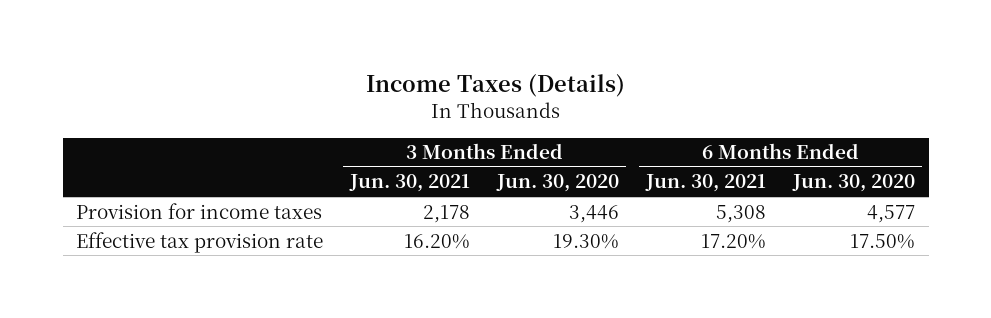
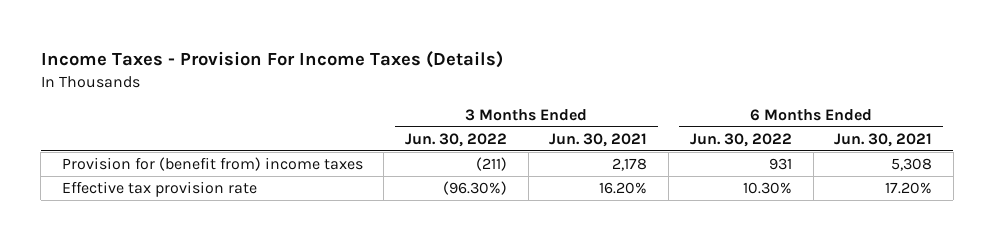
[365,74,625,98] Income Taxes (Details) -> [40,51,503,69] Income Taxes - Provision For Income Taxes (Details)
[496,174,620,193] Jun. 30, 2020 -> none
[792,174,916,193] Jun. 30, 2020 -> none
none -> [405,132,508,147] Jun. 30, 2022
none -> [689,132,792,147] Jun. 30, 2022
[76,202,323,219] Provision for income taxes -> [61,156,363,171] Provision for (benefit from) income taxes

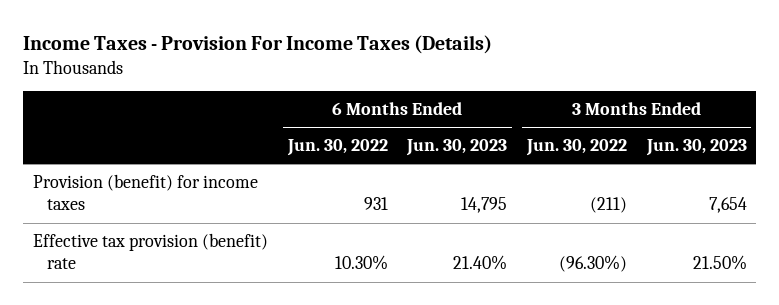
[549,132,648,147] Jun. 30, 2021 -> none
[834,132,933,147] Jun. 30, 2021 -> none
none -> [406,139,508,157] Jun. 30, 2023
none -> [645,139,747,157] Jun. 30, 2023
[61,156,363,171] Provision for (benefit from) income taxes -> [32,174,258,211] Provision (benefit) for income taxes
[61,180,257,197] Effective tax provision rate -> [32,233,268,270] Effective tax provision (benefit) rate

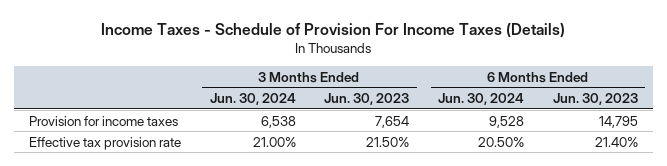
[22,35,492,55] Income Taxes - Provision For Income Taxes (Details) -> [101,22,566,38] Income Taxes - Schedule of Provision For Income Taxes (Details)
[286,139,388,157] Jun. 30, 2022 -> none
[525,139,627,157] Jun. 30, 2022 -> none
none -> [209,93,296,106] Jun. 30, 2024
none -> [438,93,525,106] Jun. 30, 2024
[32,174,258,211] Provision (benefit) for income taxes -> [28,115,178,126] Provision for income taxes
[32,233,268,270] Effective tax provision (benefit) rate -> [28,136,181,150] Effective tax provision rate

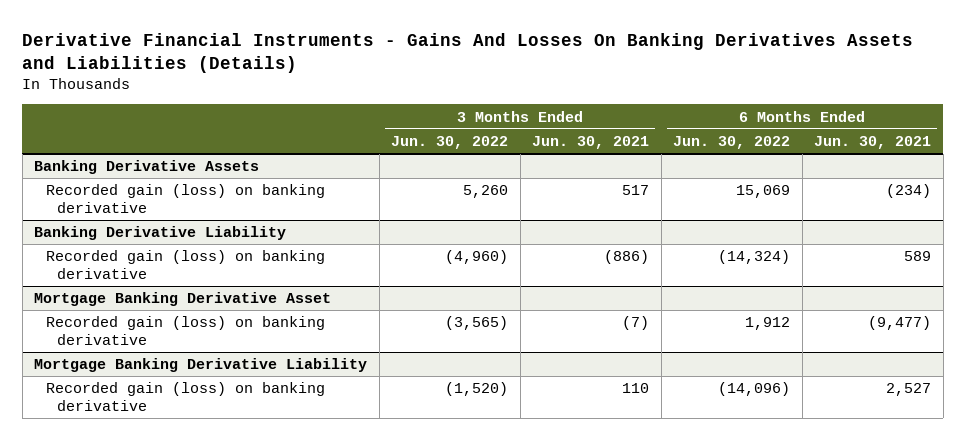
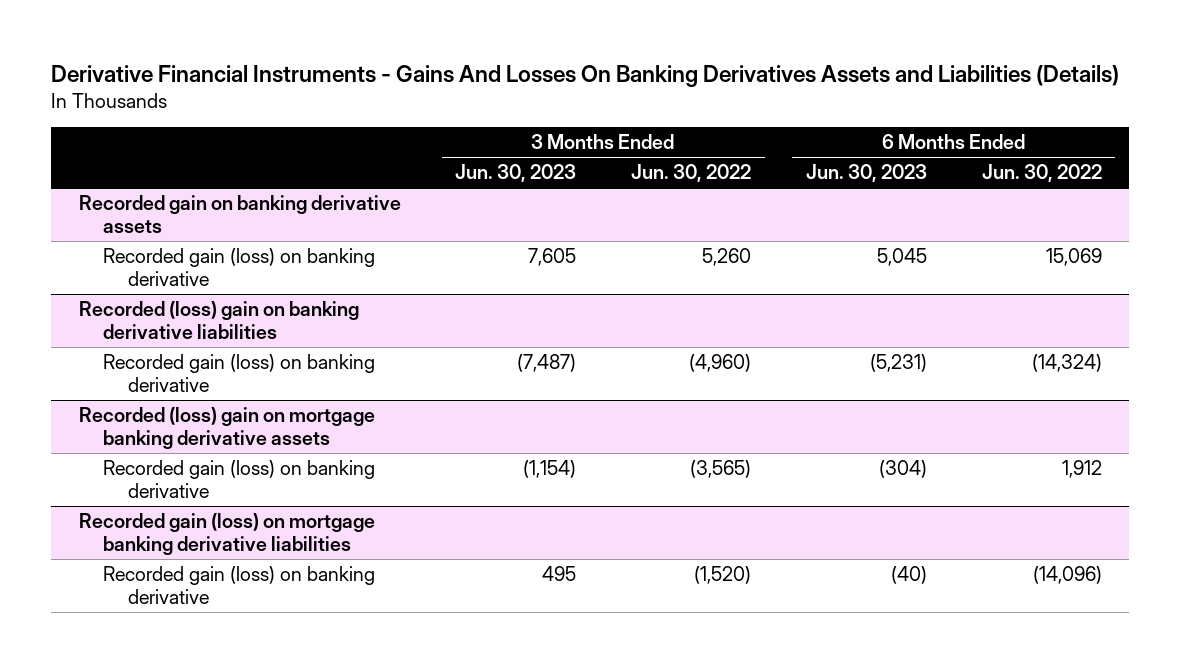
[532,136,650,150] Jun. 30, 2021 -> none
[814,136,932,150] Jun. 30, 2021 -> none
none -> [455,164,577,183] Jun. 30, 2023
none -> [805,164,927,183] Jun. 30, 2023
[34,160,260,175] Banking Derivative Assets -> [78,195,401,233] Recorded gain on banking derivative assets
[34,226,287,241] Banking Derivative Liability -> [78,301,359,339] Recorded (loss) gain on banking derivative liabilities
[34,292,332,307] Mortgage Banking Derivative Asset -> [78,407,375,449] Recorded (loss) gain on mortgage banking derivative assets
[34,358,368,373] Mortgage Banking Derivative Liability -> [78,513,375,555] Recorded gain (loss) on mortgage banking derivative liabilities

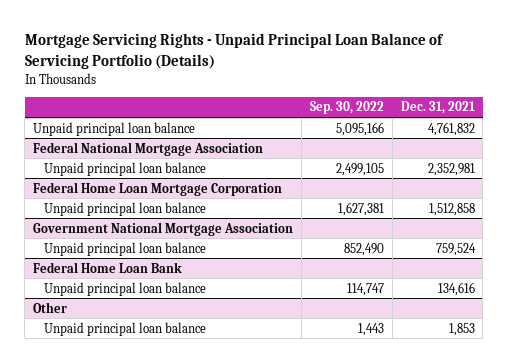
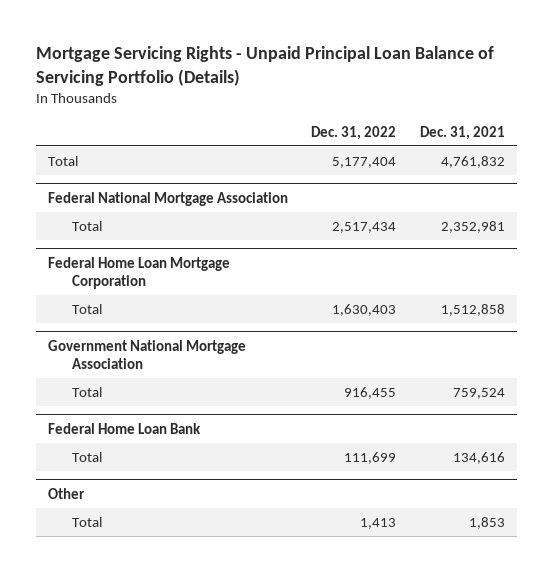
[309,101,384,115] Sep. 30, 2022 -> none
none -> [311,125,397,140] Dec. 31, 2022
[33,121,196,136] Unpaid principal loan balance -> [47,155,78,166] Total
[44,161,207,176] Unpaid principal loan balance -> [71,220,102,231] Total
[44,201,207,216] Unpaid principal loan balance -> [71,303,102,314] Total
[44,241,207,256] Unpaid principal loan balance -> [71,386,102,397] Total
[44,281,207,296] Unpaid principal loan balance -> [71,451,102,462] Total
[44,321,207,336] Unpaid principal loan balance -> [71,516,102,527] Total

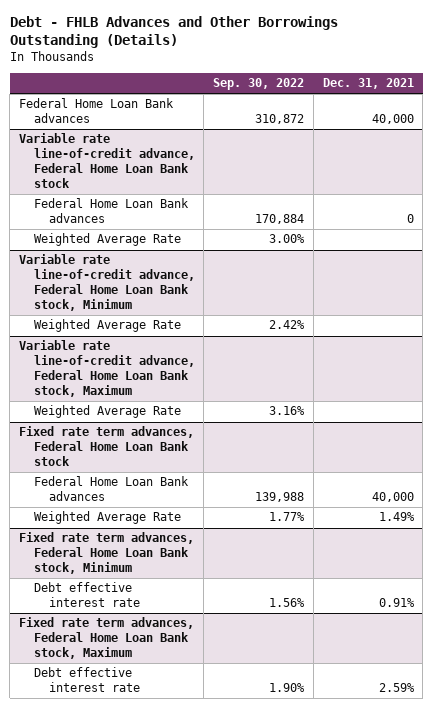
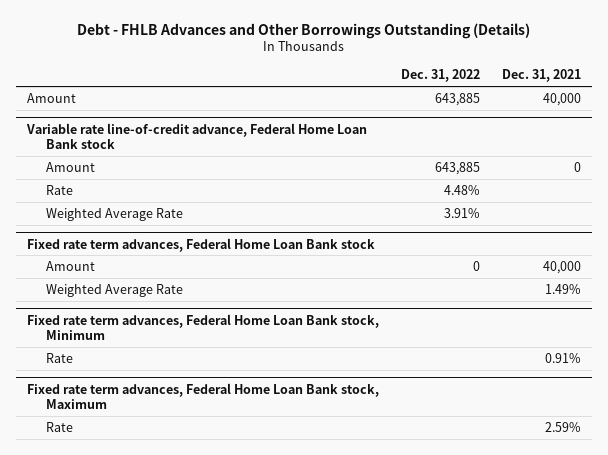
[213,78,305,91] Sep. 30, 2022 -> none
none -> [400,69,480,83] Dec. 31, 2022
[18,98,174,124] Federal Home Loan Bank advances -> [26,92,76,103] Amount
[33,233,181,247] Weighted Average Rate -> none
[18,254,195,312] Variable rate line-of-credit advance, Federal Home Loan Bank stock, Minimum -> none
[33,319,181,333] Weighted Average Rate -> none
[18,340,195,398] Variable rate line-of-credit advance, Federal Home Loan Bank stock, Maximum -> none
[33,198,189,224] Federal Home Loan Bank advances -> [45,161,95,172] Amount
none -> [45,184,73,195] Rate
[33,476,189,502] Federal Home Loan Bank advances -> [45,260,95,271] Amount
[33,582,140,608] Debt effective interest rate -> [45,352,73,363] Rate
[33,667,140,693] Debt effective interest rate -> [45,421,73,432] Rate

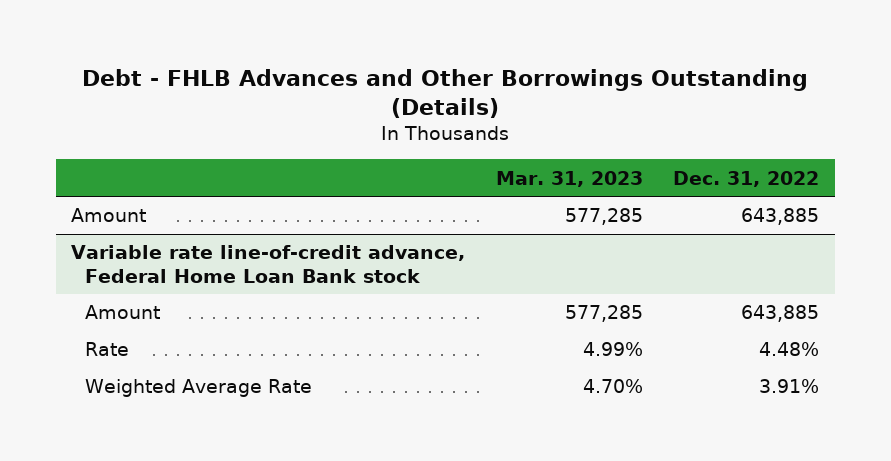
[502,69,582,83] Dec. 31, 2021 -> none
none -> [495,170,643,187] Mar. 31, 2023
[26,237,375,252] Fixed rate term advances, Federal Home Loan Bank stock -> none
[45,260,95,271] Amount -> none
[45,283,183,297] Weighted Average Rate -> none
[26,313,379,341] Fixed rate term advances, Federal Home Loan Bank stock, Minimum -> none
[45,352,73,363] Rate -> none
[26,382,379,410] Fixed rate term advances, Federal Home Loan Bank stock, Maximum -> none
[45,421,73,432] Rate -> none

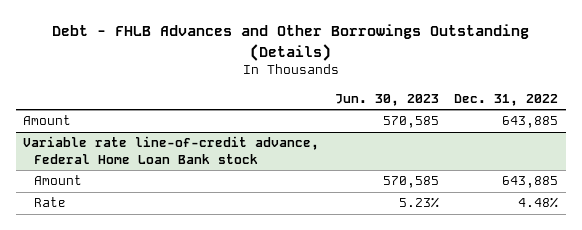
[495,170,643,187] Mar. 31, 2023 -> none
none -> [334,93,439,106] Jun. 30, 2023
[85,379,313,398] Weighted Average Rate -> none

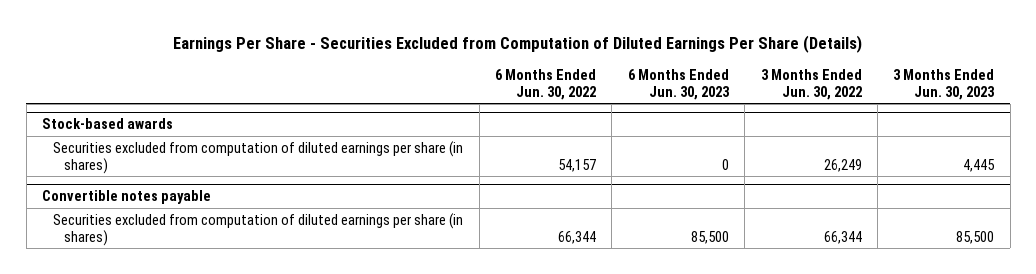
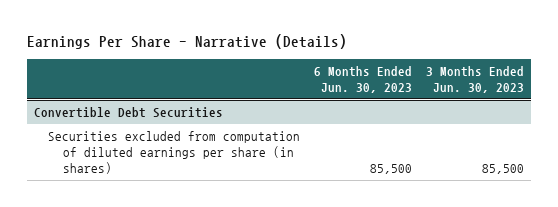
[173,34,863,53] Earnings Per Share - Securities Excluded from Computation of Diluted Earnings Per Share (Details) -> [26,34,347,50] Earnings Per Share - Narrative (Details)
[494,68,596,100] 6 Months Ended Jun. 30, 2022 -> none
[760,68,862,100] 3 Months Ended Jun. 30, 2022 -> none
[41,118,173,130] Stock-based awards -> none
[53,140,464,174] Securities excluded from computation of diluted earnings per share (in shares) -> none
[41,190,211,205] Convertible notes payable -> [33,106,223,118] Convertible Debt Securities

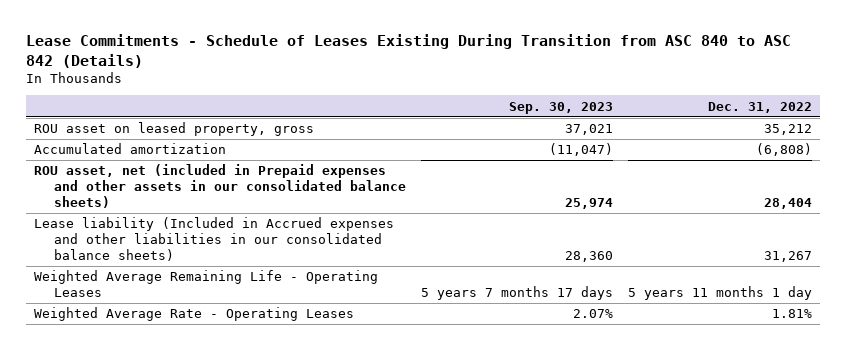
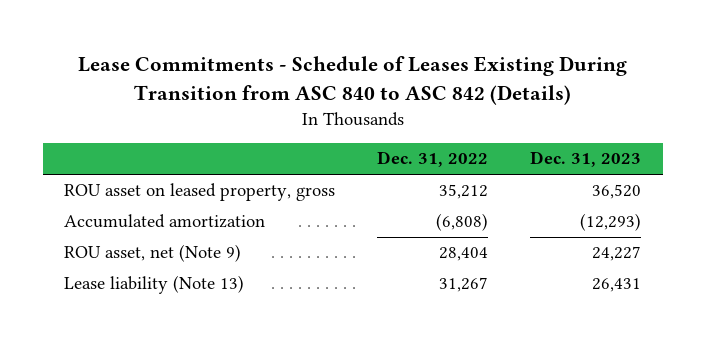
[508,101,613,114] Sep. 30, 2023 -> none
none -> [530,151,642,168] Dec. 31, 2023
[33,270,378,298] Weighted Average Remaining Life - Operating Leases -> none
[33,307,354,322] Weighted Average Rate - Operating Leases -> none
[33,164,406,209] ROU asset, net (included in Prepaid expenses and other assets in our consolidated balance sheets) -> [63,244,241,263] ROU asset, net (Note 9)
[33,217,394,262] Lease liability (Included in Accrued expenses and other liabilities in our consolidated balance sheets) -> [63,275,244,295] Lease liability (Note 13)

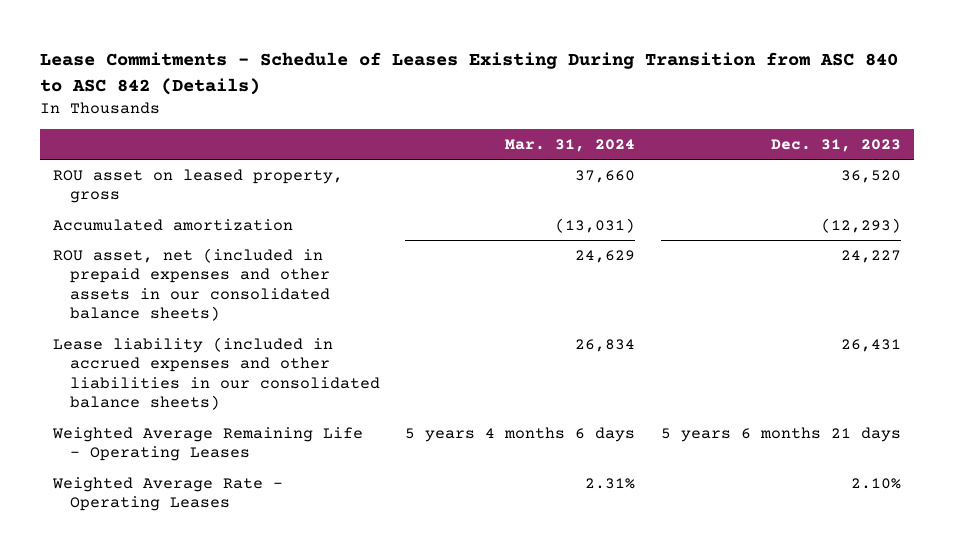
[377,151,489,168] Dec. 31, 2022 -> none
none -> [505,138,636,152] Mar. 31, 2024
[63,244,241,263] ROU asset, net (Note 9) -> [52,247,330,322] ROU asset, net (included in prepaid expenses and other assets in our consolidated balance sheets)
[63,275,244,295] Lease liability (Note 13) -> [52,336,380,411] Lease liability (included in accrued expenses and other liabilities in our consolidated balance sheets)
none -> [51,426,363,462] Weighted Average Remaining Life - Operating Leases
none -> [51,476,283,512] Weighted Average Rate - Operating Leases

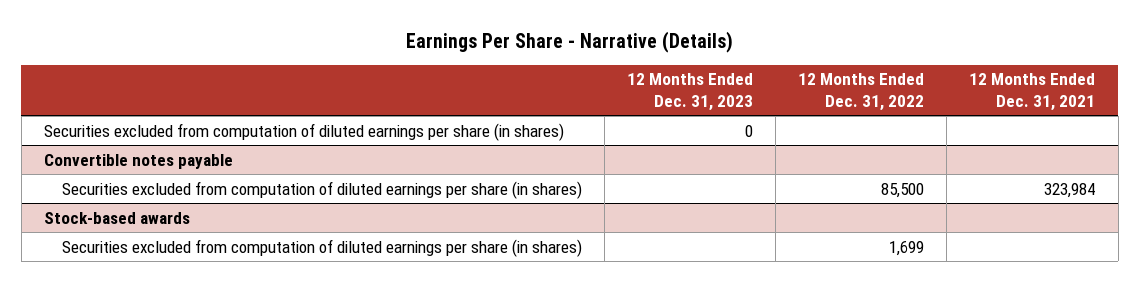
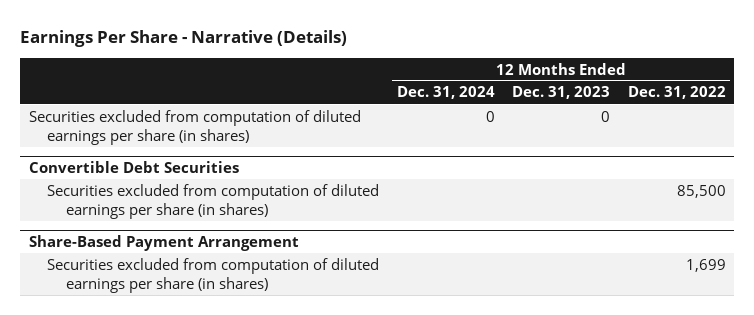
[969,73,1096,111] 12 Months Ended Dec. 31, 2021 -> none
none -> [396,86,495,100] Dec. 31, 2024
[43,153,233,169] Convertible notes payable -> [28,161,239,174] Convertible Debt Securities
[43,211,190,224] Stock-based awards -> [28,235,299,252] Share-Based Payment Arrangement

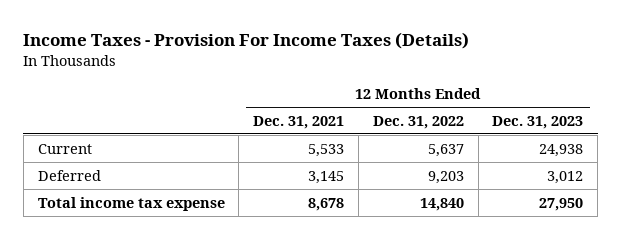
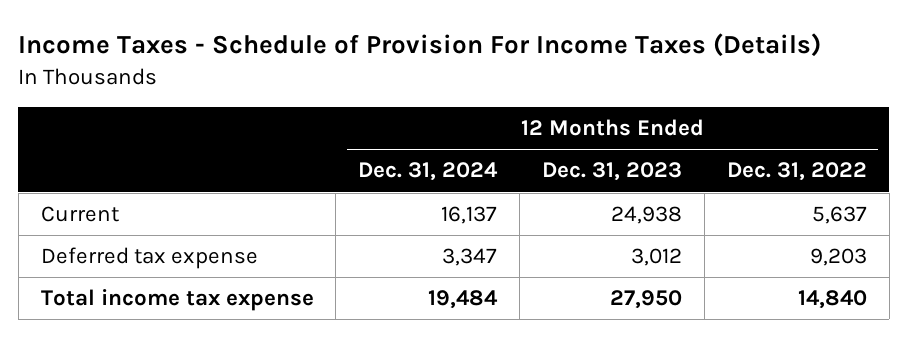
[23,31,470,49] Income Taxes - Provision For Income Taxes (Details) -> [18,33,822,58] Income Taxes - Schedule of Provision For Income Taxes (Details)
[253,115,345,129] Dec. 31, 2021 -> none
none -> [358,162,499,182] Dec. 31, 2024
[37,169,101,181] Deferred -> [40,247,258,270] Deferred tax expense

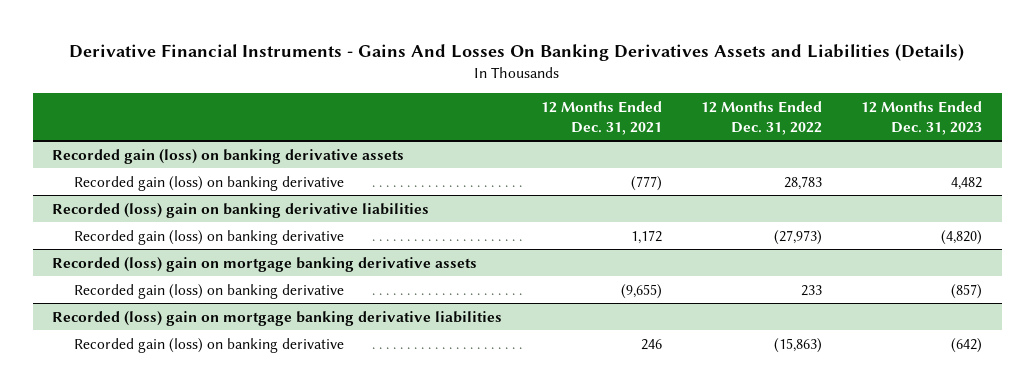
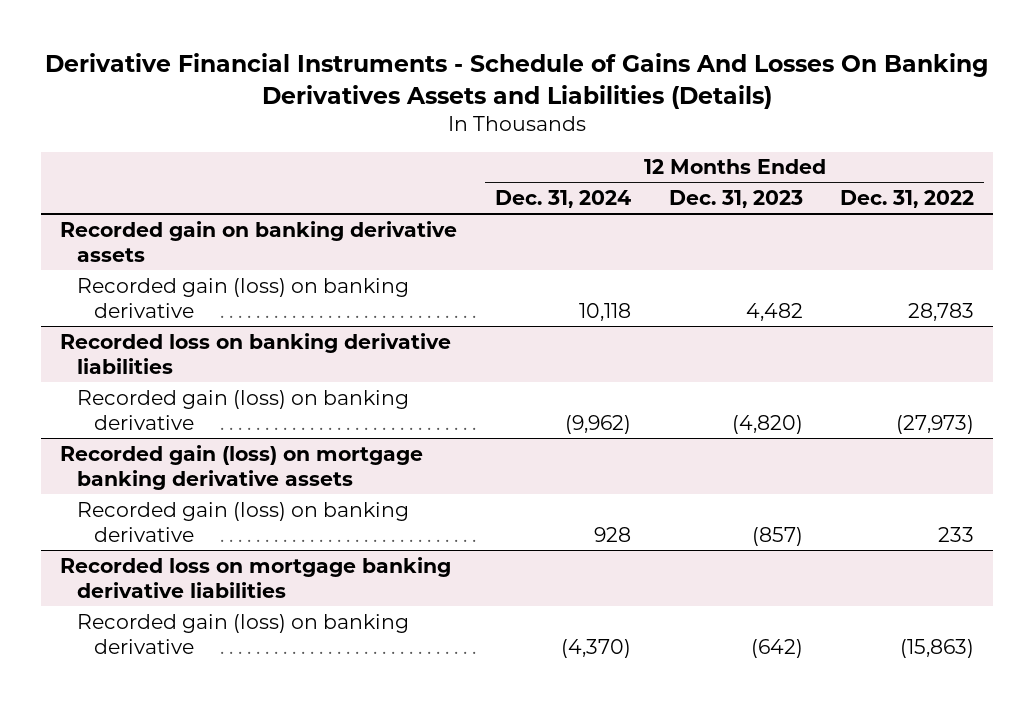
[69,43,965,61] Derivative Financial Instruments - Gains And Losses On Banking Derivatives Assets and Liabilities (Details) -> [45,53,989,109] Derivative Financial Instruments - Schedule of Gains And Losses On Banking Derivatives Assets and Liabilities (Details)
[541,101,663,135] 12 Months Ended Dec. 31, 2021 -> none
none -> [494,189,631,208] Dec. 31, 2024
[52,148,405,164] Recorded gain (loss) on banking derivative assets -> [59,220,457,263] Recorded gain on banking derivative assets
[52,202,430,218] Recorded (loss) gain on banking derivative liabilities -> [59,332,451,375] Recorded loss on banking derivative liabilities
[52,256,478,272] Recorded (loss) gain on mortgage banking derivative assets -> [59,444,423,491] Recorded gain (loss) on mortgage banking derivative assets
[52,310,503,326] Recorded (loss) gain on mortgage banking derivative liabilities -> [59,556,451,599] Recorded loss on mortgage banking derivative liabilities

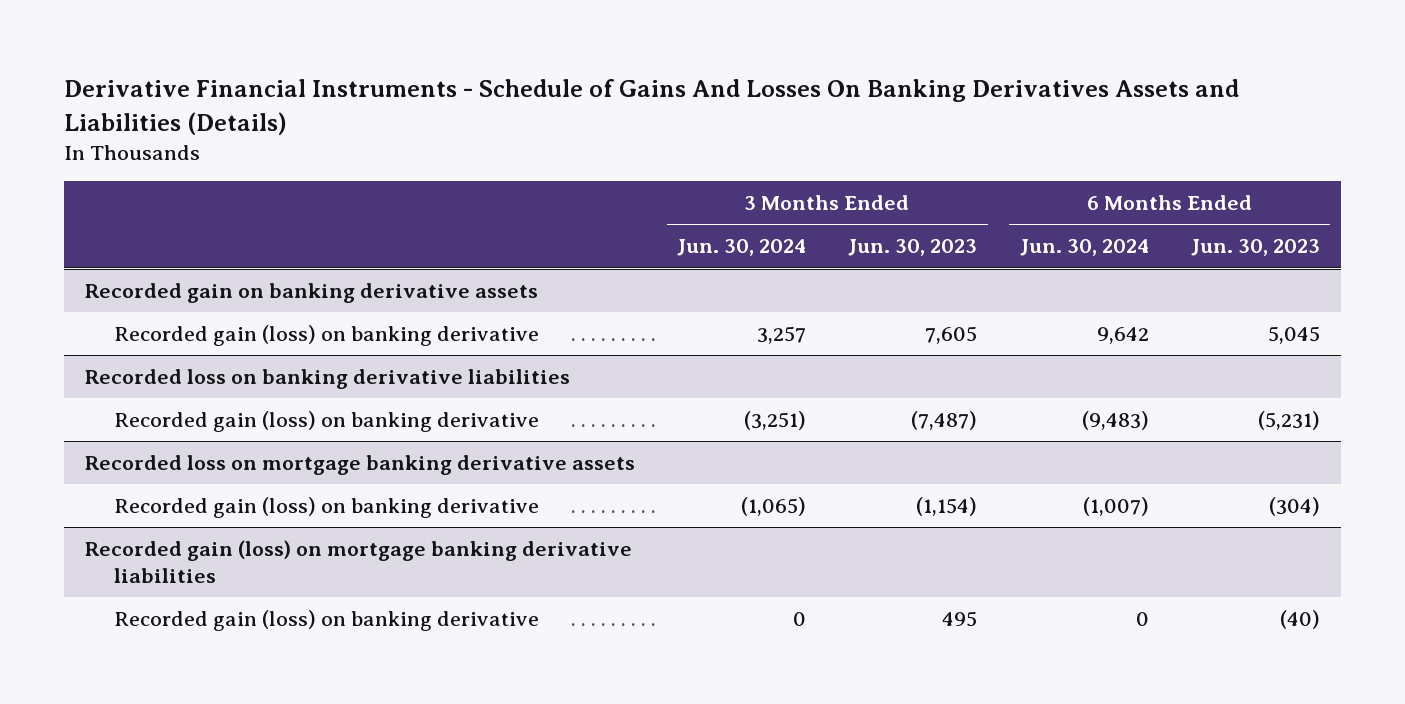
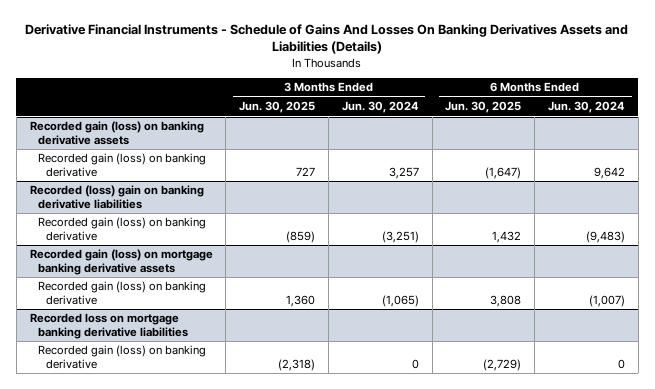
[848,239,978,257] Jun. 30, 2023 -> none
[1190,239,1320,257] Jun. 30, 2023 -> none
none -> [239,101,316,114] Jun. 30, 2025
none -> [445,101,522,114] Jun. 30, 2025
[85,283,539,304] Recorded gain on banking derivative assets -> [29,121,204,145] Recorded gain (loss) on banking derivative assets
[85,369,571,390] Recorded loss on banking derivative liabilities -> [29,185,204,209] Recorded (loss) gain on banking derivative liabilities
[85,455,636,476] Recorded loss on mortgage banking derivative assets -> [29,249,213,275] Recorded gain (loss) on mortgage banking derivative assets
[85,540,633,584] Recorded gain (loss) on mortgage banking derivative liabilities -> [29,313,189,339] Recorded loss on mortgage banking derivative liabilities

